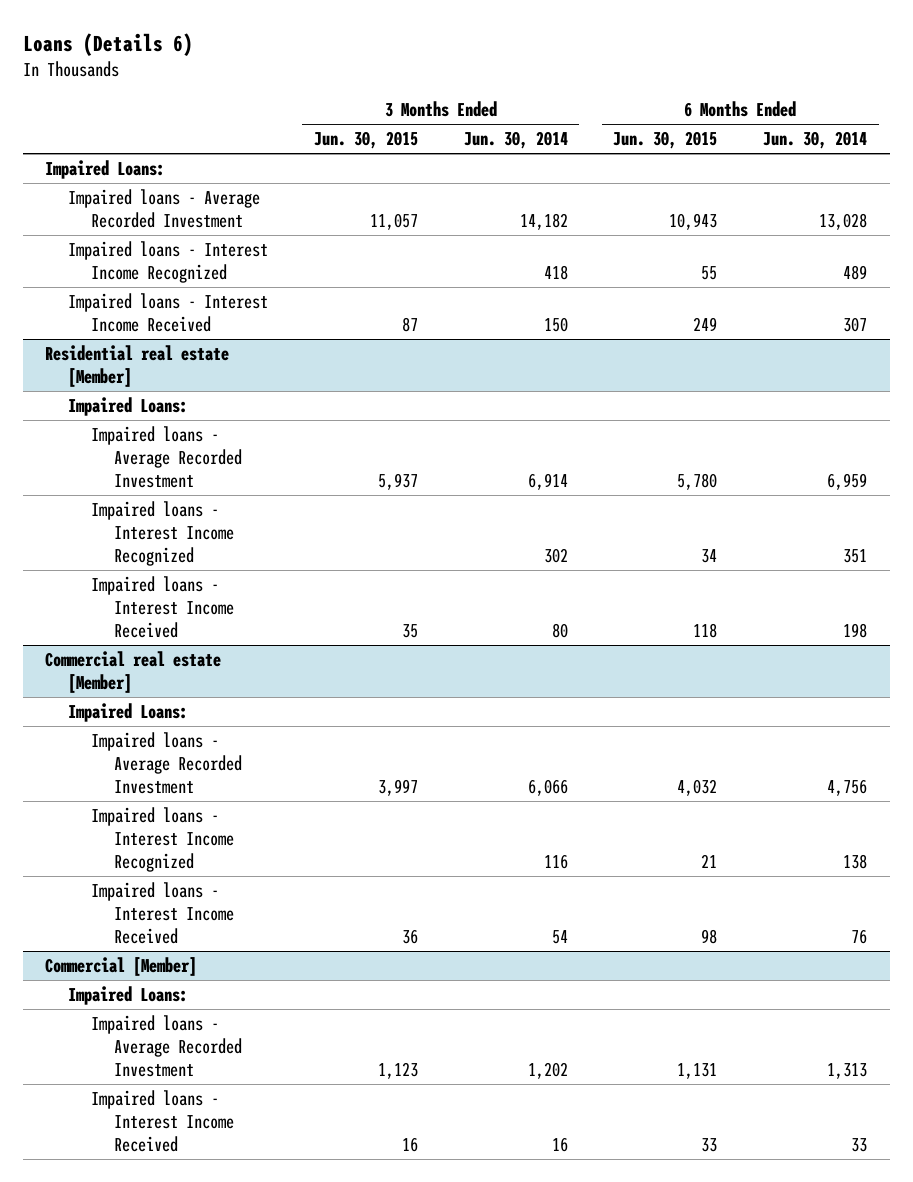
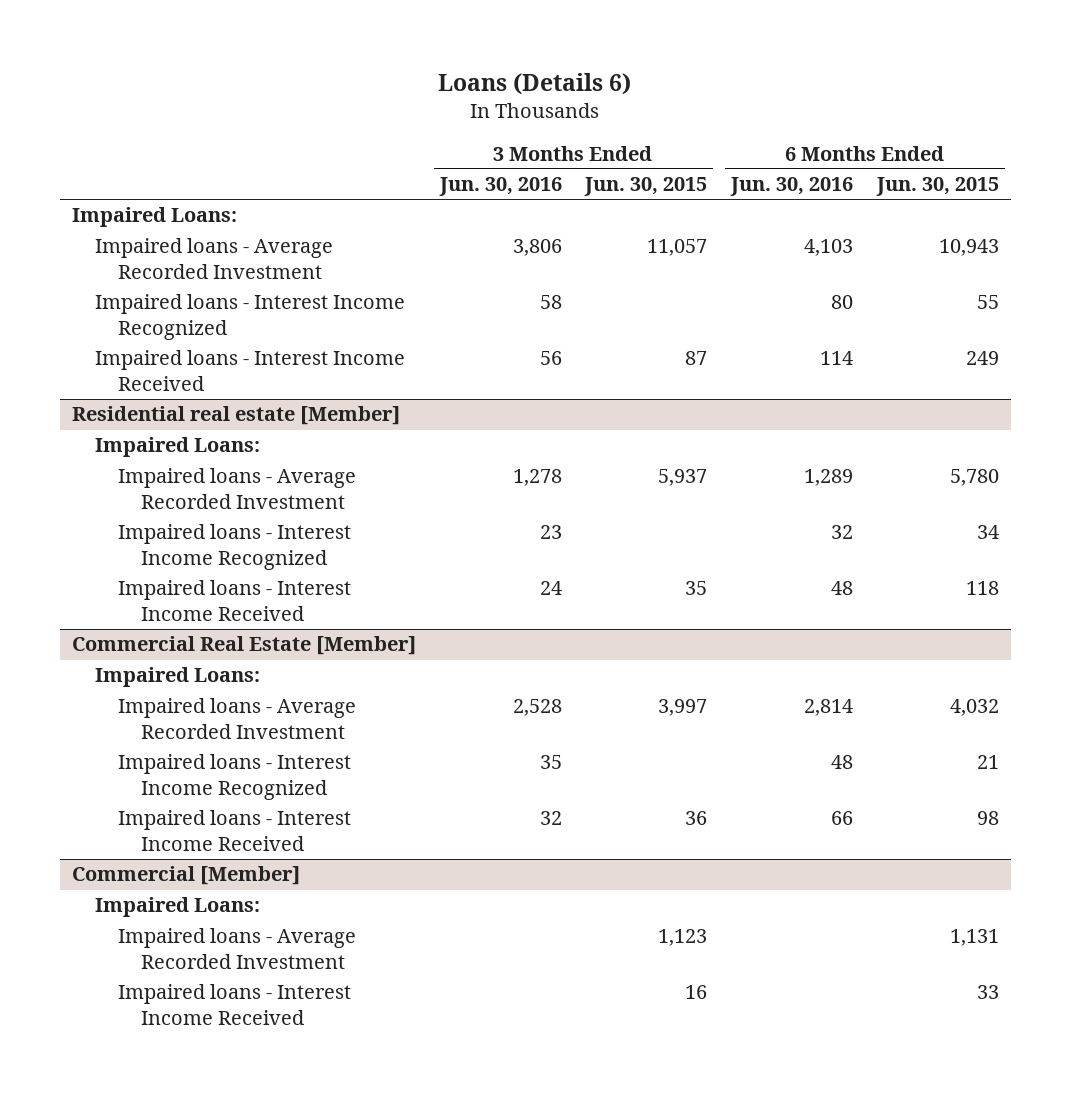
[463,131,568,150] Jun. 30, 2014 -> none
[763,131,868,150] Jun. 30, 2014 -> none
none -> [438,177,562,197] Jun. 30, 2016
none -> [730,177,854,197] Jun. 30, 2016
[45,651,222,694] Commercial real estate [Member] -> [71,636,416,656] Commercial Real Estate [Member]

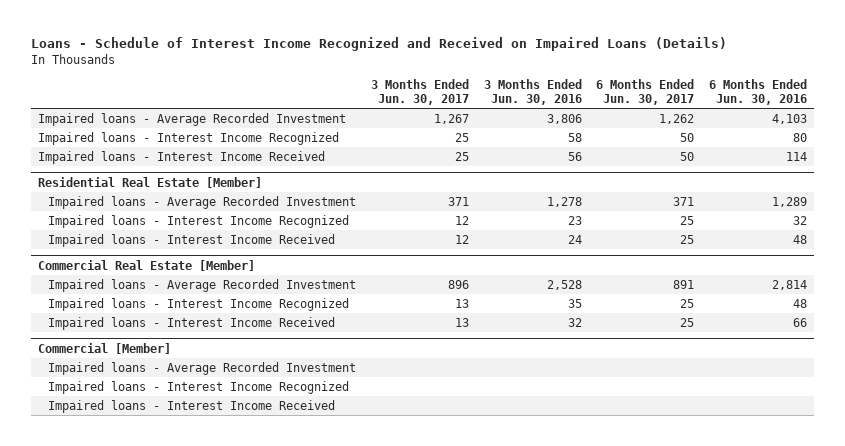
[438,72,632,95] Loans (Details 6) -> [30,37,727,52] Loans - Schedule of Interest Income Recognized and Received on Impaired Loans (Details)
[584,177,708,197] Jun. 30, 2015 -> none
[876,177,1000,197] Jun. 30, 2015 -> none
none -> [370,78,469,105] 3 Months Ended Jun. 30, 2017
none -> [596,78,695,105] 6 Months Ended Jun. 30, 2017
[71,207,237,228] Impaired Loans: -> none
[94,437,260,458] Impaired Loans: -> none
[71,406,400,426] Residential real estate [Member] -> [37,176,262,188] Residential Real Estate [Member]
[94,667,260,688] Impaired Loans: -> none
[94,897,260,918] Impaired Loans: -> none
none -> [48,380,350,394] Impaired loans - Interest Income Recognized

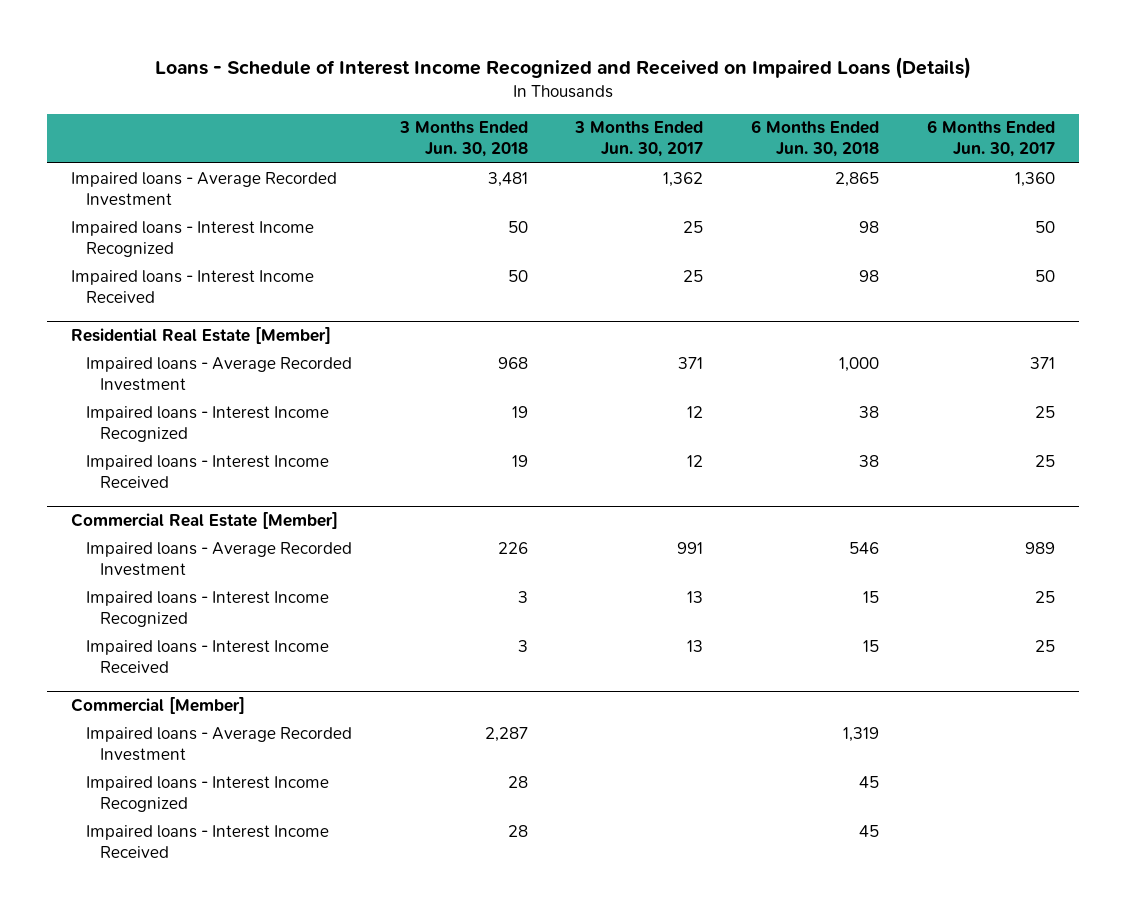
[483,78,582,105] 3 Months Ended Jun. 30, 2016 -> none
[708,78,807,105] 6 Months Ended Jun. 30, 2016 -> none
none -> [398,121,528,158] 3 Months Ended Jun. 30, 2018
none -> [751,120,880,158] 6 Months Ended Jun. 30, 2018
[433,113,469,124] 1,267 -> [663,171,704,187] 1,362
[659,113,695,124] 1,262 -> [1015,171,1056,187] 1,360
[447,279,469,289] 896 -> [677,541,704,554] 991
[673,279,695,289] 891 -> [1025,541,1056,554] 989

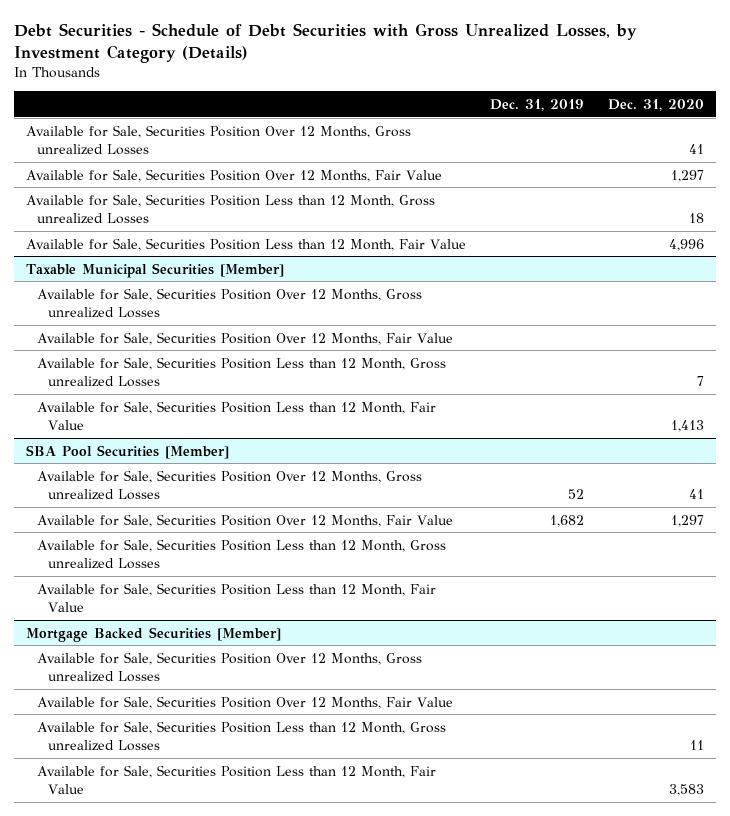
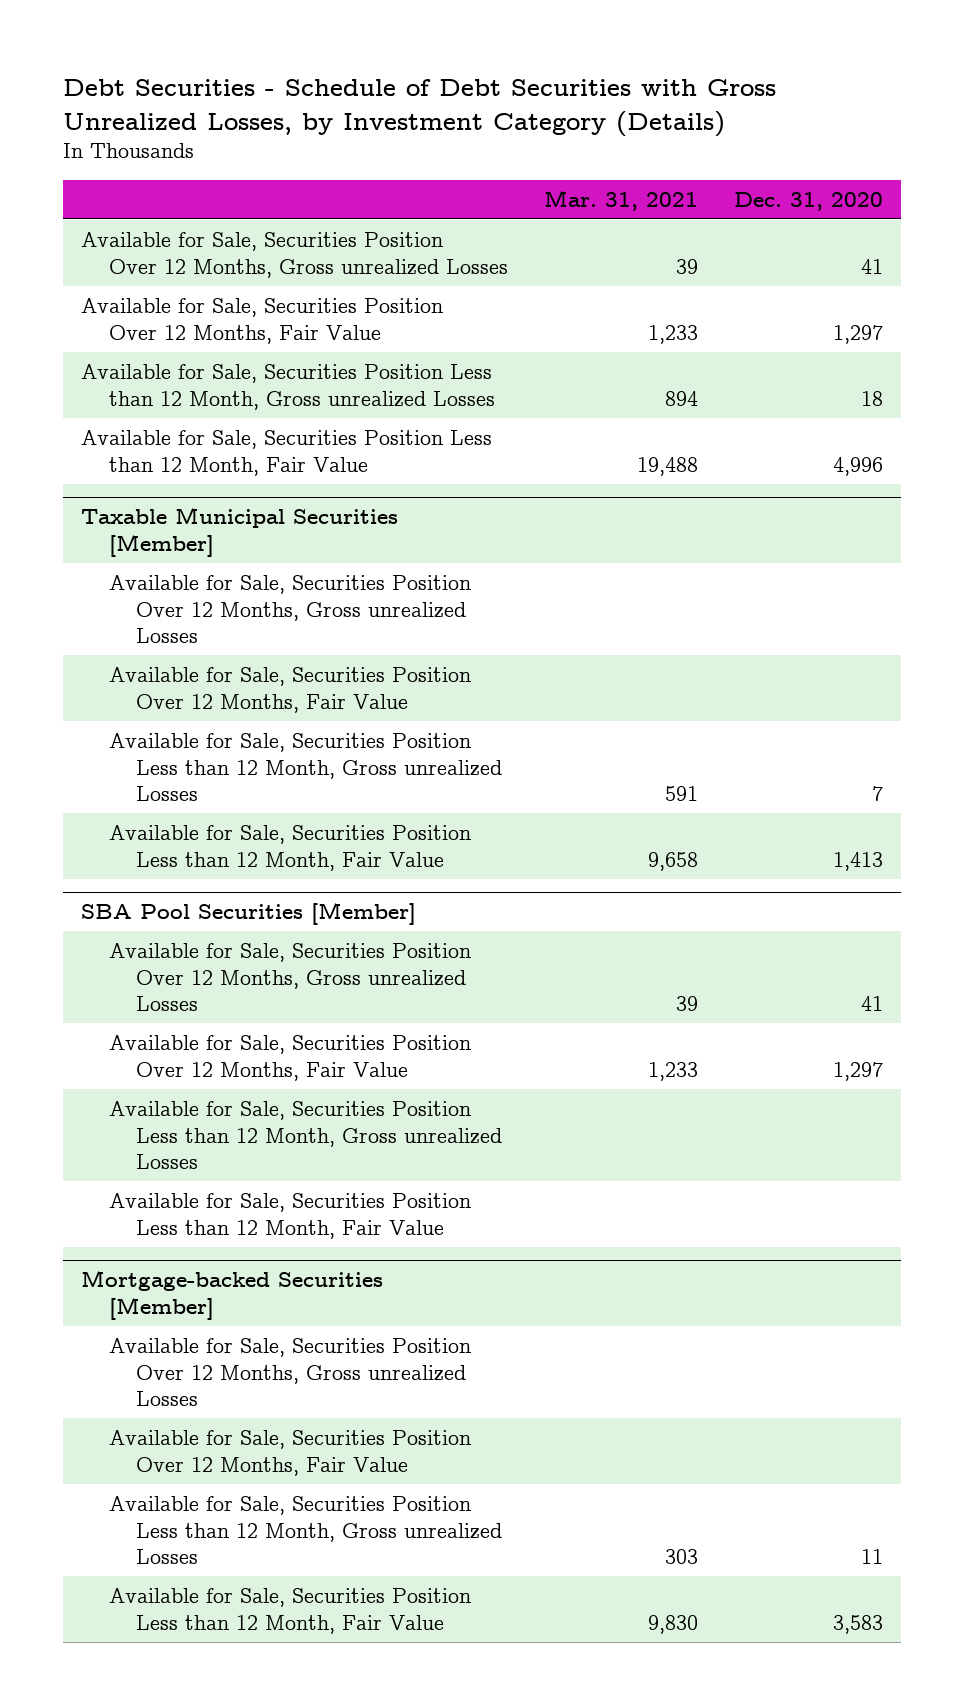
[489,98,584,111] Dec. 31, 2019 -> none
none -> [543,189,698,211] Mar. 31, 2021
[25,626,281,642] Mortgage Backed Securities [Member] -> [81,1270,384,1320] Mortgage-backed Securities [Member]

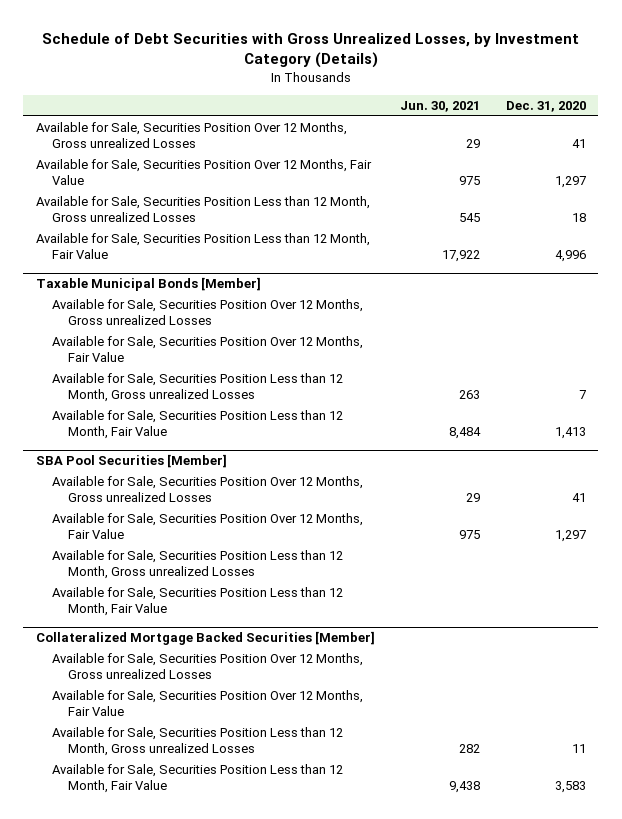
[63,79,777,137] Debt Securities - Schedule of Debt Securities with Gross Unrealized Losses, by Investment Category (Details) -> [41,32,579,69] Schedule of Debt Securities with Gross Unrealized Losses, by Investment Category (Details)
[543,189,698,211] Mar. 31, 2021 -> none
none -> [400,101,481,113] Jun. 30, 2021
[81,507,399,557] Taxable Municipal Securities [Member] -> [35,277,261,292] Taxable Municipal Bonds [Member]
[81,1270,384,1320] Mortgage-backed Securities [Member] -> [35,631,375,646] Collateralized Mortgage Backed Securities [Member]

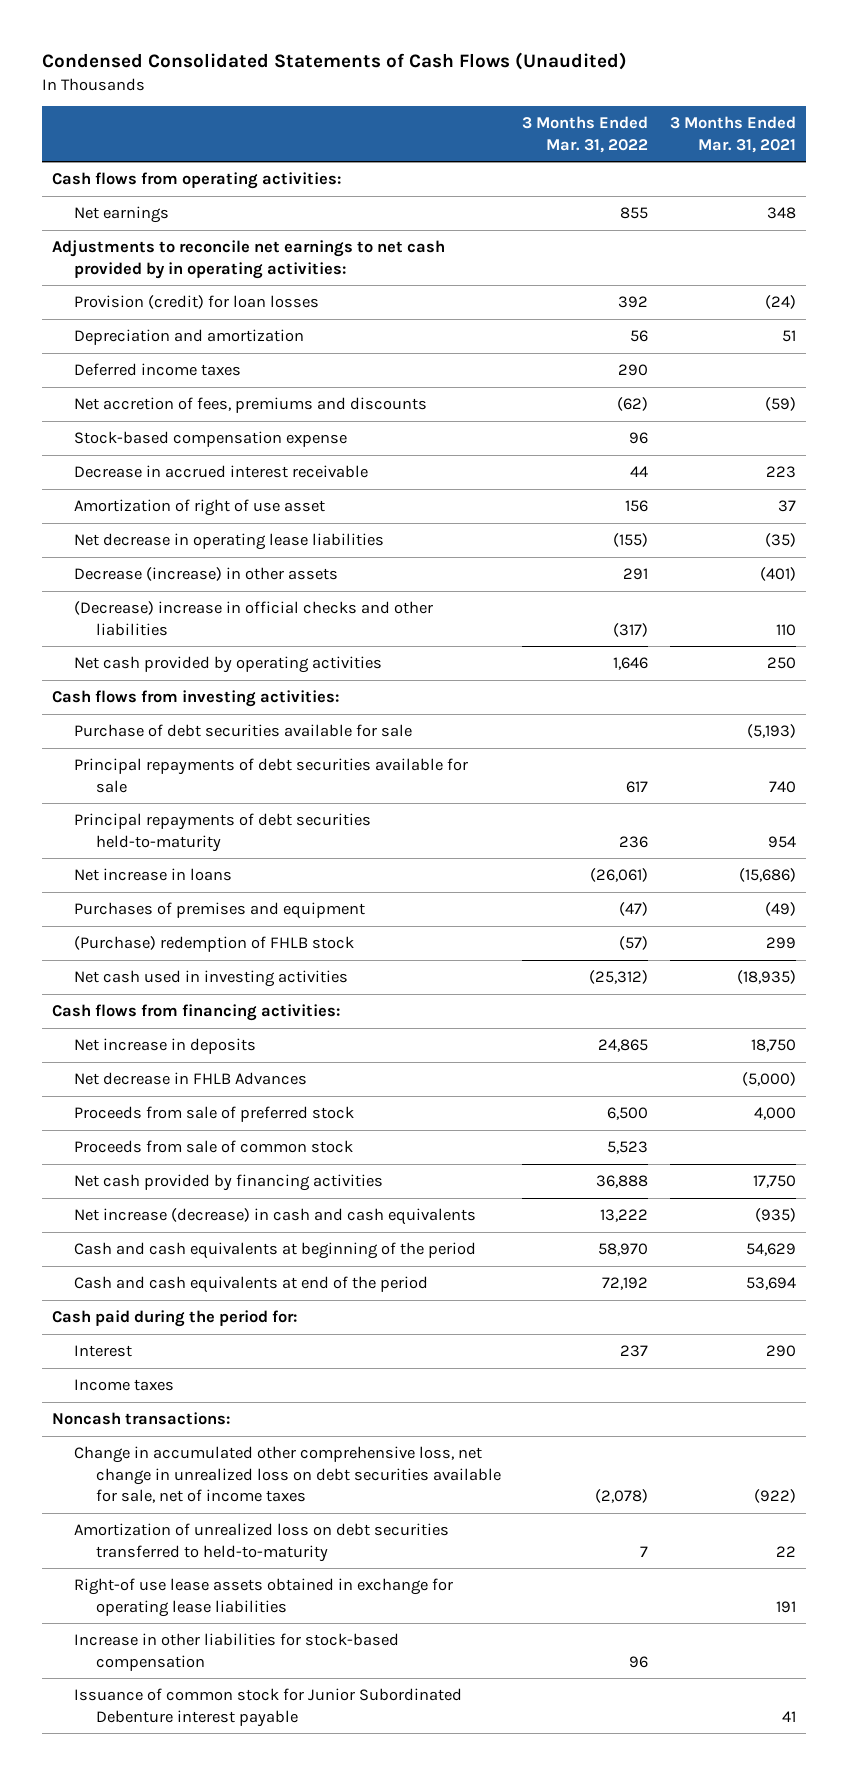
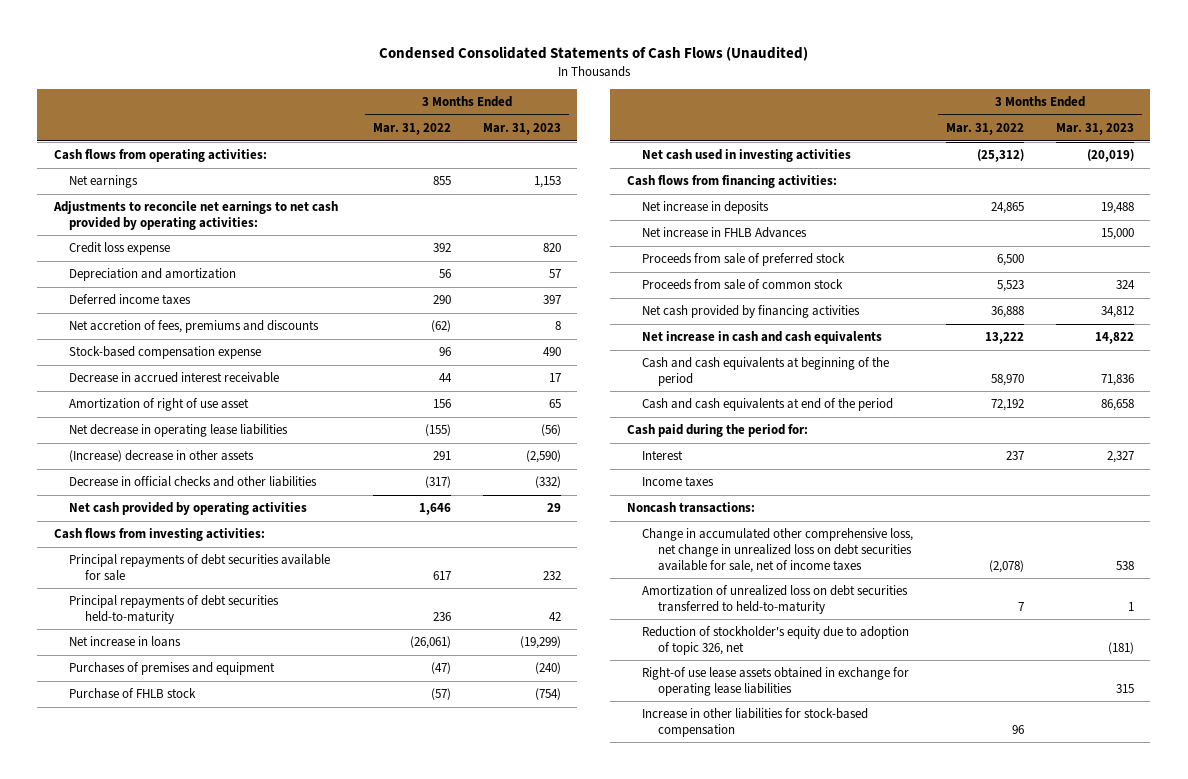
[669,116,796,153] 3 Months Ended Mar. 31, 2021 -> none
none -> [483,122,562,135] Mar. 31, 2023
[52,240,446,279] Adjustments to reconcile net earnings to net cash provided by in operating activities: -> [52,201,338,230] Adjustments to reconcile net earnings to net cash provided by operating activities:
[74,295,320,310] Provision (credit) for loan losses -> [69,242,171,256] Credit loss expense
[74,567,339,582] Decrease (increase) in other assets -> [69,450,255,463] (Increase) decrease in other assets
[74,601,434,636] (Decrease) increase in official checks and other liabilities -> [69,476,318,488] Decrease in official checks and other liabilities
[74,724,413,738] Purchase of debt securities available for sale -> none
[74,936,355,953] (Purchase) redemption of FHLB stock -> [69,688,197,700] Purchase of FHLB stock
[74,1072,308,1086] Net decrease in FHLB Advances -> [642,227,808,239] Net increase in FHLB Advances
[74,1208,477,1226] Net increase (decrease) in cash and cash equivalents -> [642,331,883,345] Net increase in cash and cash equivalents
none -> [642,626,910,655] Reduction of stockholder's equity due to adoption of topic 326, net
[74,1688,463,1727] Issuance of common stock for Junior Subordinated Debenture interest payable -> none

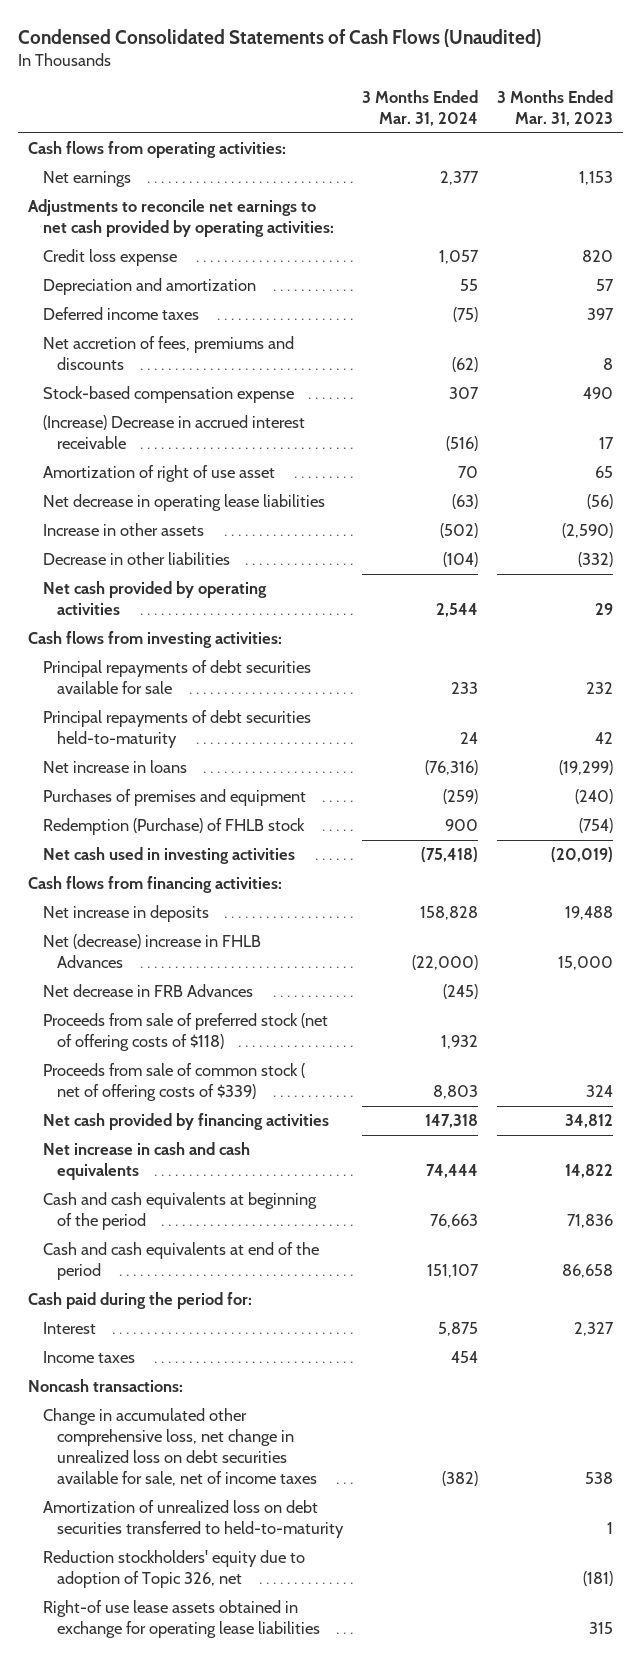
[372,122,451,135] Mar. 31, 2022 -> none
none -> [362,89,479,127] 3 Months Ended Mar. 31, 2024
[69,372,280,384] Decrease in accrued interest receivable -> [42,415,305,450] (Increase) Decrease in accrued interest receivable
[69,450,255,463] (Increase) decrease in other assets -> [42,523,204,537] Increase in other assets
[69,476,318,488] Decrease in official checks and other liabilities -> [42,552,230,566] Decrease in other liabilities
[69,688,197,700] Purchase of FHLB stock -> [42,818,305,836] Redemption (Purchase) of FHLB stock
[642,227,808,239] Net increase in FHLB Advances -> [42,934,261,969] Net (decrease) increase in FHLB Advances
none -> [42,984,253,998] Net decrease in FRB Advances
[642,253,846,267] Proceeds from sale of preferred stock -> [42,1013,328,1052] Proceeds from sale of preferred stock (net of offering costs of $118)
[642,279,844,291] Proceeds from sale of common stock -> [42,1063,305,1102] Proceeds from sale of common stock ( net of offering costs of $339)
[642,626,910,655] Reduction of stockholder's equity due to adoption of topic 326, net -> [42,1550,305,1589] Reduction stockholders' equity due to adoption of Topic 326, net
[642,708,869,737] Increase in other liabilities for stock-based compensation -> none

